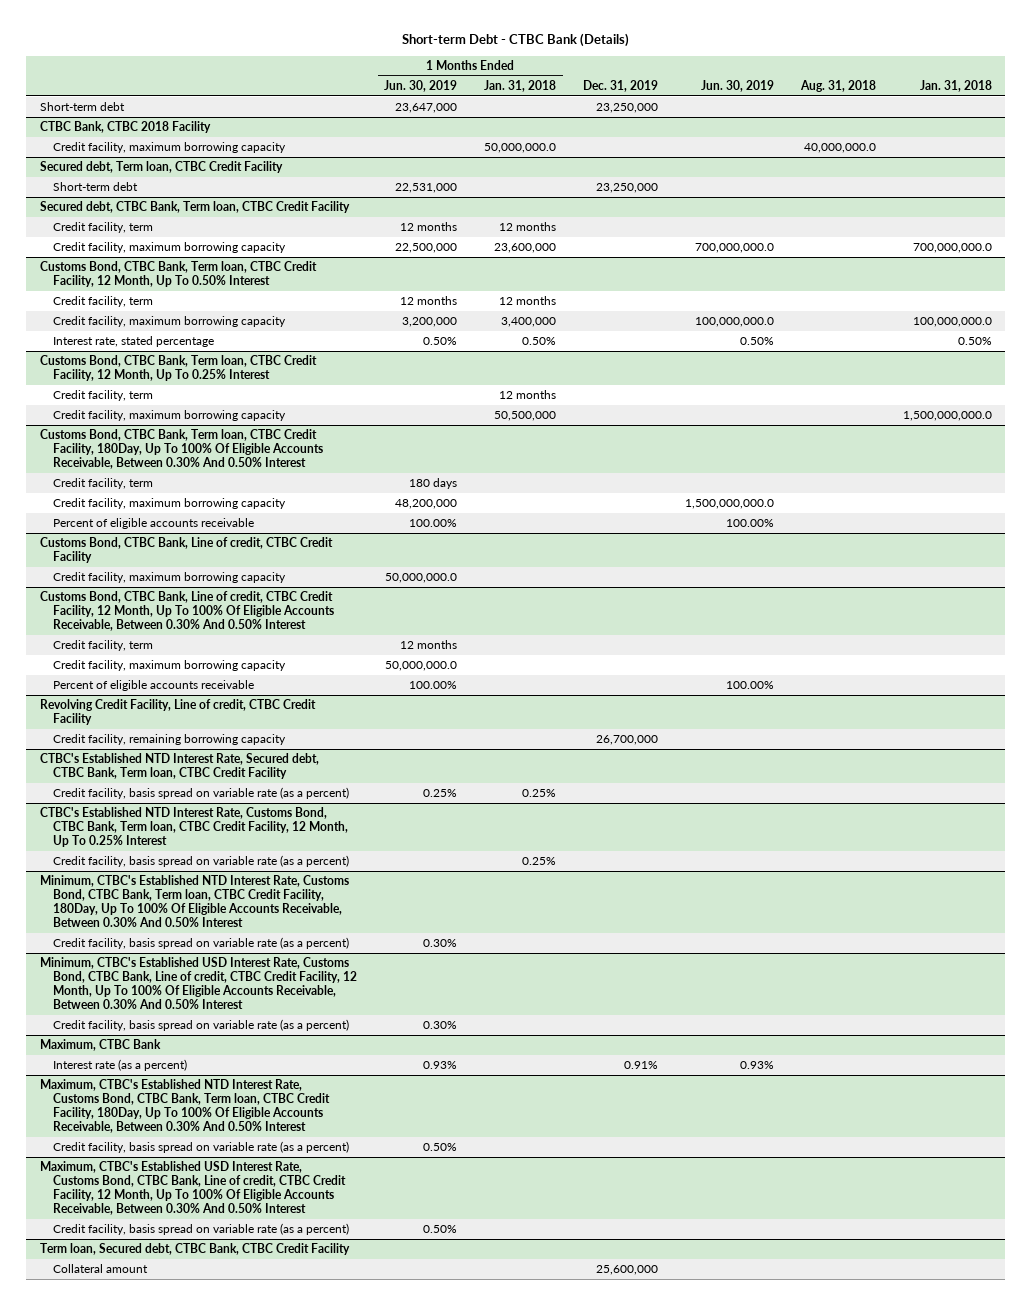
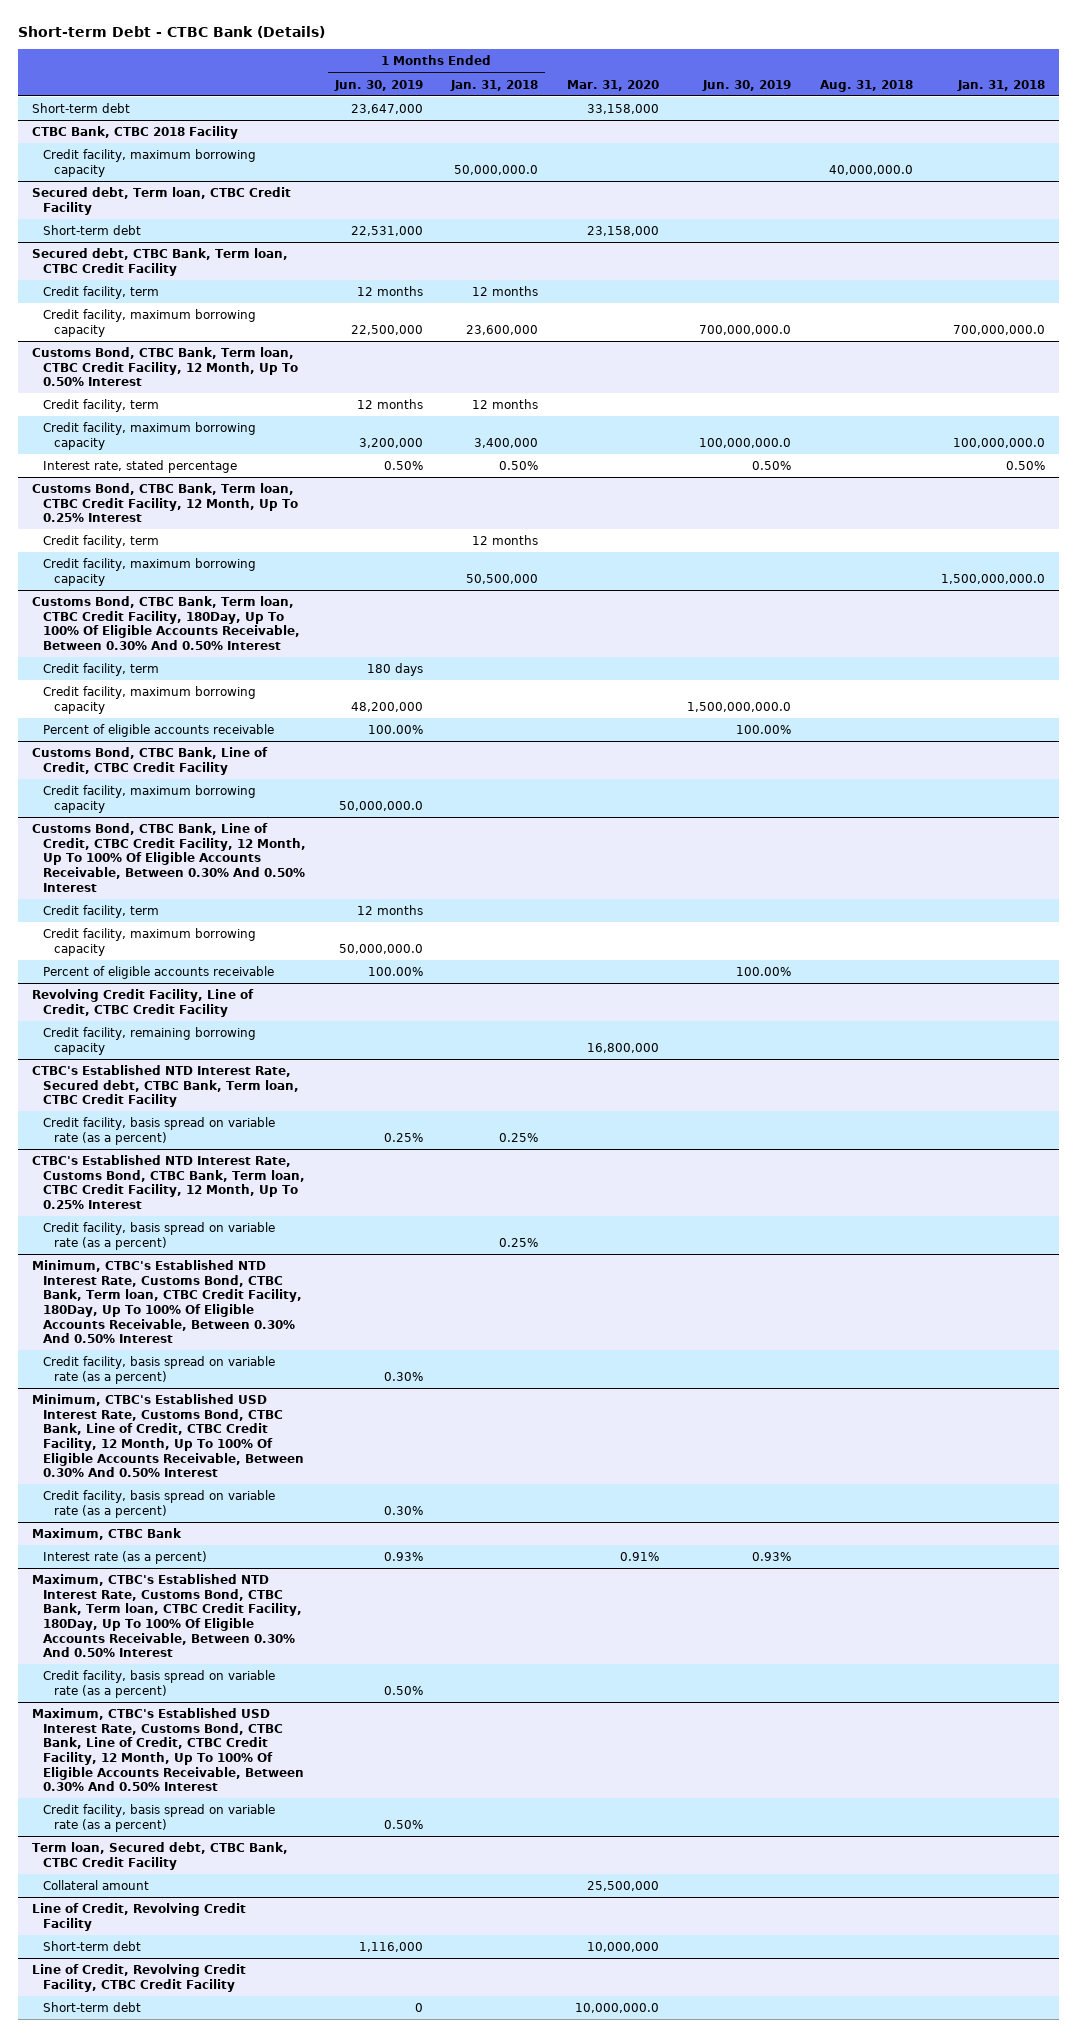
[583,79,659,92] Dec. 31, 2019 -> none
none -> [566,79,659,91] Mar. 31, 2020
[39,537,333,564] Customs Bond, CTBC Bank, Line of credit, CTBC Credit Facility -> [32,747,269,775] Customs Bond, CTBC Bank, Line of Credit, CTBC Credit Facility
[39,591,335,632] Customs Bond, CTBC Bank, Line of credit, CTBC Credit Facility, 12 Month, Up To 100% Of Eligible Accounts Receivable, Between 0.30% And 0.50% Interest -> [32,823,307,892] Customs Bond, CTBC Bank, Line of Credit, CTBC Credit Facility, 12 Month, Up To 100% Of Eligible Accounts Receivable, Between 0.30% And 0.50% Interest
[39,699,316,726] Revolving Credit Facility, Line of credit, CTBC Credit Facility -> [32,989,255,1017] Revolving Credit Facility, Line of Credit, CTBC Credit Facility
[39,957,358,1010] Minimum, CTBC's Established USD Interest Rate, Customs Bond, CTBC Bank, Line of credit, CTBC Credit Facility, 12 Month, Up To 100% Of Eligible Accounts Receivable, Between 0.30% And 0.50% Interest -> [32,1394,305,1478] Minimum, CTBC's Established USD Interest Rate, Customs Bond, CTBC Bank, Line of Credit, CTBC Credit Facility, 12 Month, Up To 100% Of Eligible Accounts Receivable, Between 0.30% And 0.50% Interest
[39,1161,347,1216] Maximum, CTBC's Established USD Interest Rate, Customs Bond, CTBC Bank, Line of credit, CTBC Credit Facility, 12 Month, Up To 100% Of Eligible Accounts Receivable, Between 0.30% And 0.50% Interest -> [32,1708,305,1792] Maximum, CTBC's Established USD Interest Rate, Customs Bond, CTBC Bank, Line of Credit, CTBC Credit Facility, 12 Month, Up To 100% Of Eligible Accounts Receivable, Between 0.30% And 0.50% Interest
none -> [32,1903,247,1931] Line of Credit, Revolving Credit Facility
none -> [43,1941,142,1952] Short-term debt
none -> [32,1964,247,1992] Line of Credit, Revolving Credit Facility, CTBC Credit Facility
none -> [43,2002,142,2013] Short-term debt

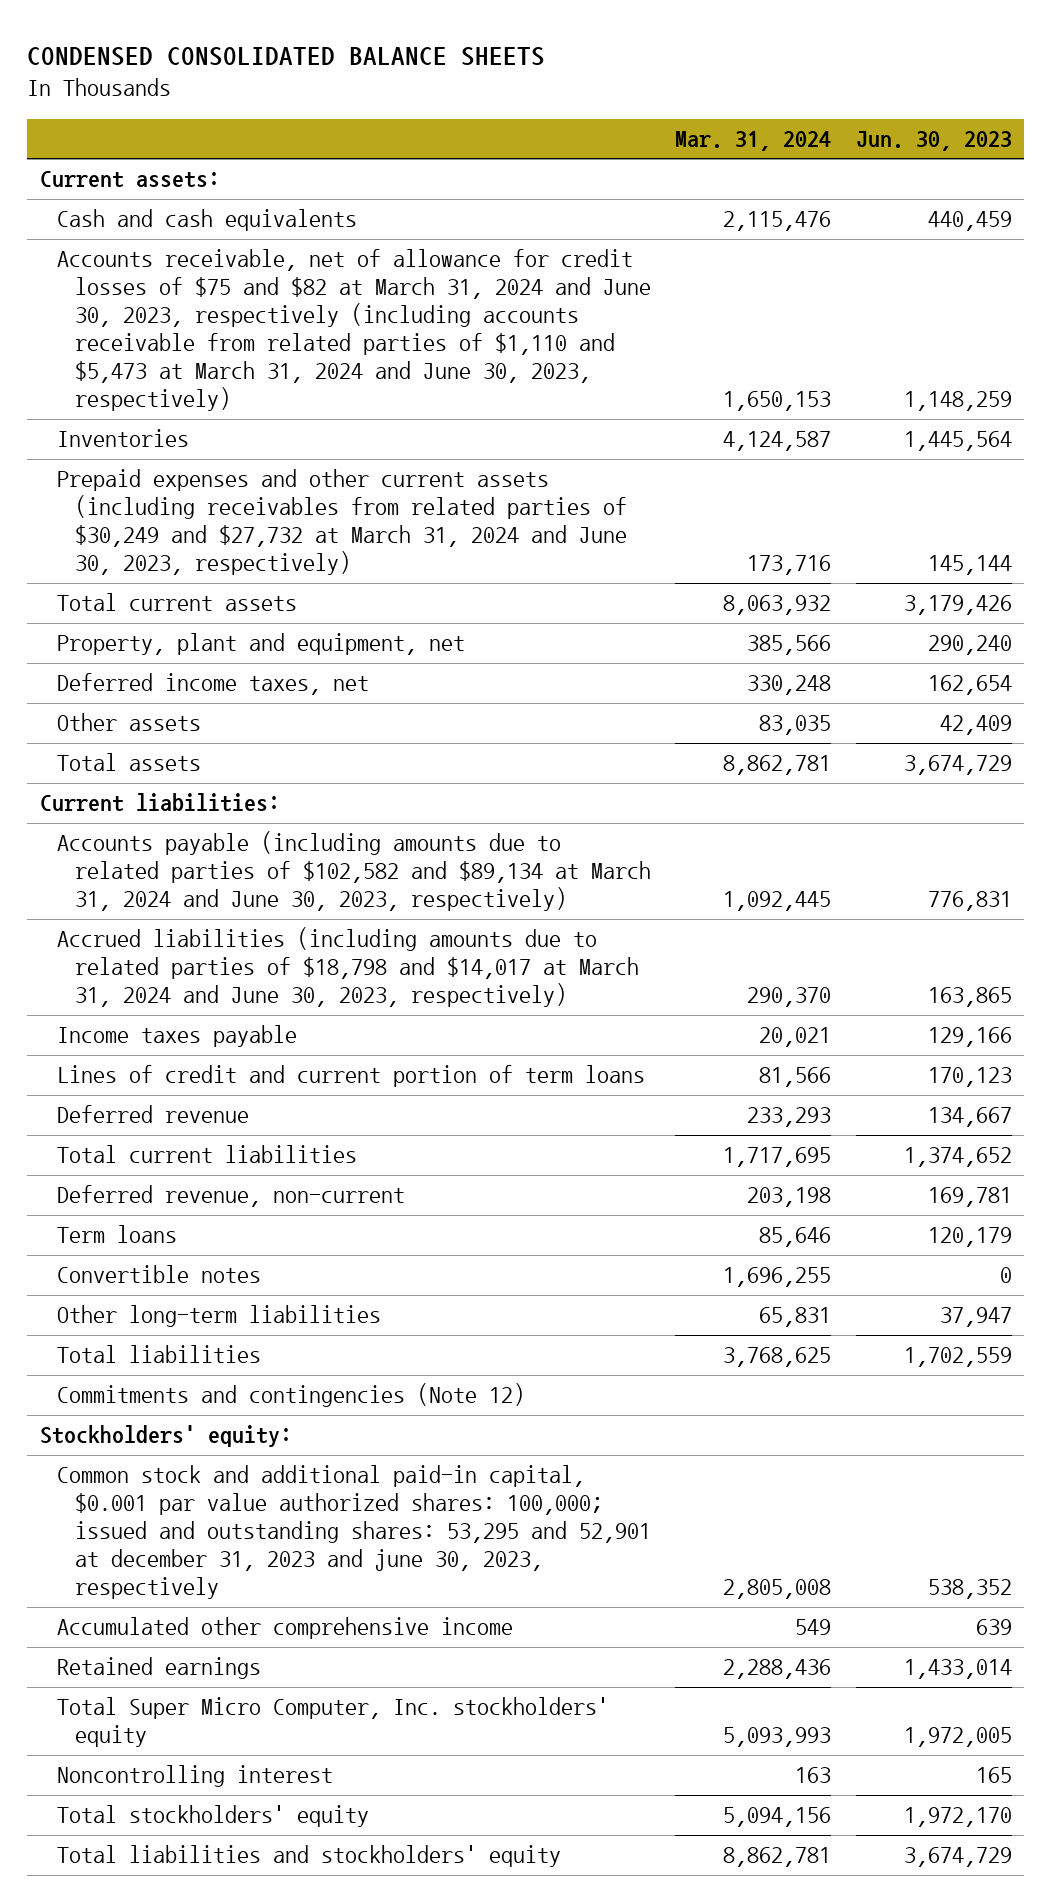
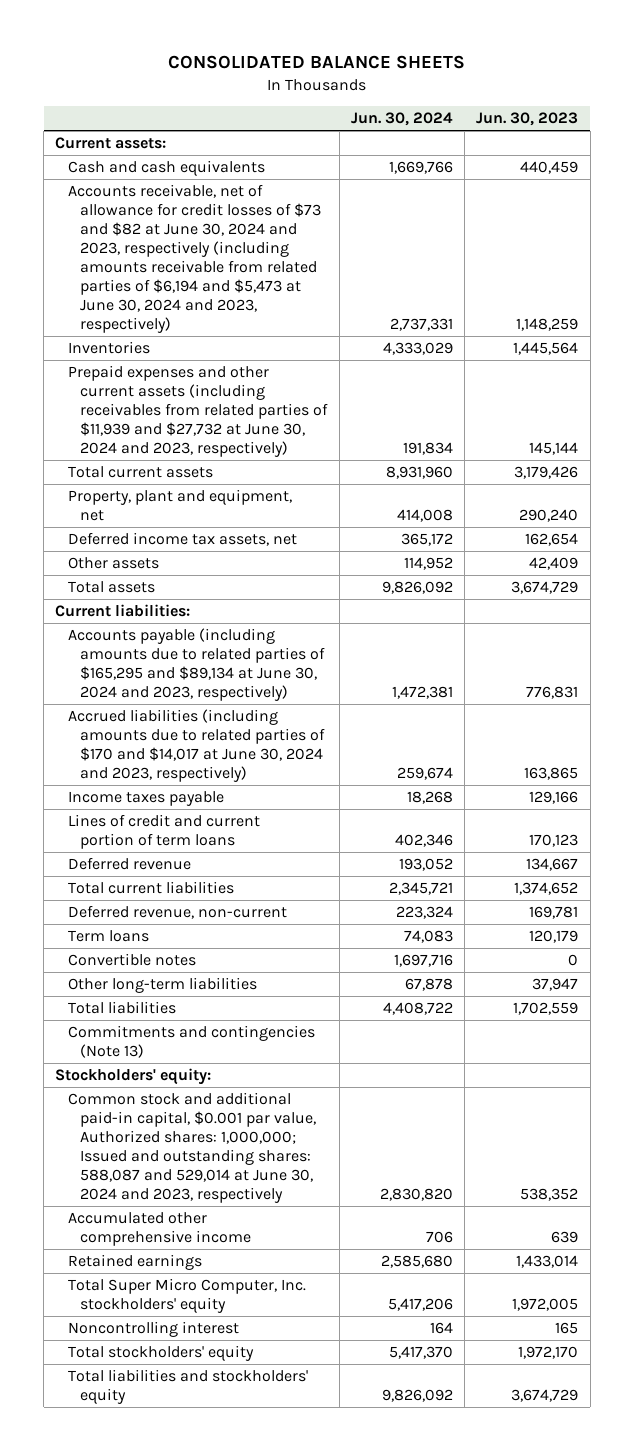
[27,46,546,66] CONDENSED CONSOLIDATED BALANCE SHEETS -> [167,55,465,70] CONSOLIDATED BALANCE SHEETS
[675,131,832,152] Mar. 31, 2024 -> none
none -> [350,112,453,127] Jun. 30, 2024
[57,249,651,412] Accounts receivable, net of allowance for credit losses of $75 and $82 at March 31, 2024 and June 30, 2023, respectively (including accounts receivable from related parties of $1,110 and $5,473 at March 31, 2024 and June 30, 2023, respectively) -> [67,184,322,333] Accounts receivable, net of allowance for credit losses of $73 and $82 at June 30, 2024 and 2023, respectively (including amounts receivable from related parties of $6,194 and $5,473 at June 30, 2024 and 2023, respectively)
[57,469,627,576] Prepaid expenses and other current assets (including receivables from related parties of $30,249 and $27,732 at March 31, 2024 and June 30, 2023, respectively) -> [67,365,329,457] Prepaid expenses and other current assets (including receivables from related parties of $11,939 and $27,732 at June 30, 2024 and 2023, respectively)
[57,673,370,696] Deferred income taxes, net -> [67,532,297,547] Deferred income tax assets, net
[57,831,651,912] Accounts payable (including amounts due to related parties of $102,582 and $89,134 at March 31, 2024 and June 30, 2023, respectively) -> [67,628,326,701] Accounts payable (including amounts due to related parties of $165,295 and $89,134 at June 30, 2024 and 2023, respectively)
[57,927,639,1008] Accrued liabilities (including amounts due to related parties of $18,798 and $14,017 at March 31, 2024 and June 30, 2023, respectively) -> [67,709,326,782] Accrued liabilities (including amounts due to related parties of $170 and $14,017 at June 30, 2024 and 2023, respectively)
[57,1383,526,1408] Commitments and contingencies (Note 12) -> [67,1025,315,1058] Commitments and contingencies (Note 13)
[57,1465,651,1600] Common stock and additional paid-in capital, $0.001 par value authorized shares: 100,000; issued and outstanding shares: 53,295 and 52,901 at december 31, 2023 and june 30, 2023, respectively -> [67,1092,317,1203] Common stock and additional paid-in capital, $0.001 par value, Authorized shares: 1,000,000; Issued and outstanding shares: 588,087 and 529,014 at June 30, 2024 and 2023, respectively

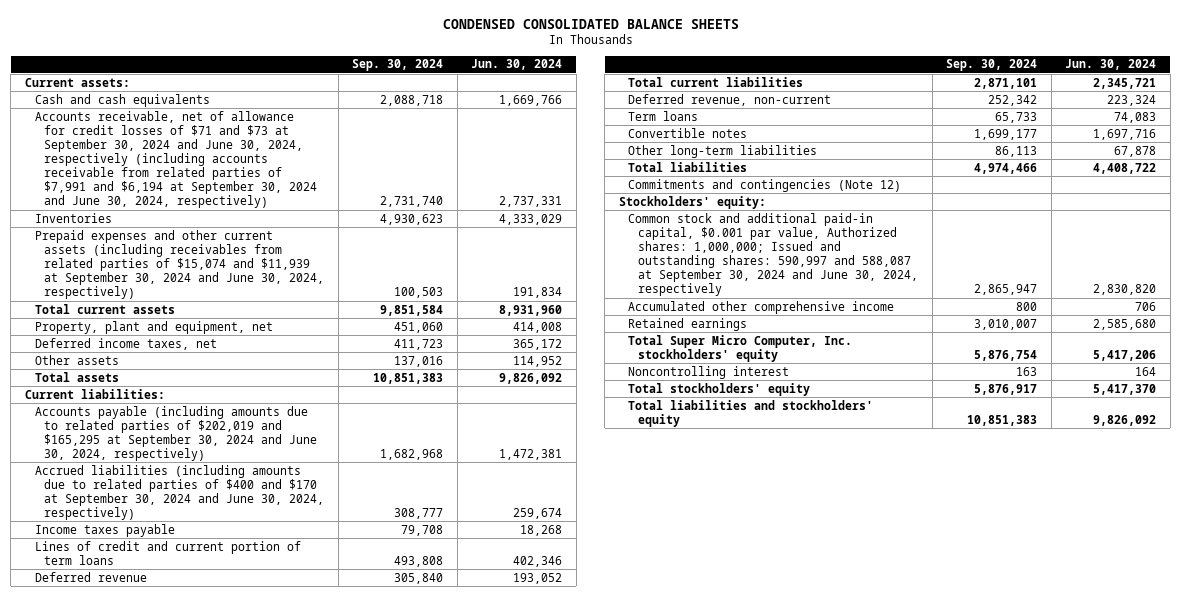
[167,55,465,70] CONSOLIDATED BALANCE SHEETS -> [442,18,739,29] CONDENSED CONSOLIDATED BALANCE SHEETS
[476,112,579,127] Jun. 30, 2023 -> none
none -> [352,59,444,72] Sep. 30, 2024
[67,184,322,333] Accounts receivable, net of allowance for credit losses of $73 and $82 at June 30, 2024 and 2023, respectively (including amounts receivable from related parties of $6,194 and $5,473 at June 30, 2024 and 2023, respectively) -> [34,110,318,209] Accounts receivable, net of allowance for credit losses of $71 and $73 at September 30, 2024 and June 30, 2024, respectively (including accounts receivable from related parties of $7,991 and $6,194 at September 30, 2024 and June 30, 2024, respectively)
[67,365,329,457] Prepaid expenses and other current assets (including receivables from related parties of $11,939 and $27,732 at June 30, 2024 and 2023, respectively) -> [34,229,325,300] Prepaid expenses and other current assets (including receivables from related parties of $15,074 and $11,939 at September 30, 2024 and June 30, 2024, respectively)
[67,532,297,547] Deferred income tax assets, net -> [34,337,217,350] Deferred income taxes, net
[67,628,326,701] Accounts payable (including amounts due to related parties of $165,295 and $89,134 at June 30, 2024 and 2023, respectively) -> [34,405,318,462] Accounts payable (including amounts due to related parties of $202,019 and $165,295 at September 30, 2024 and June 30, 2024, respectively)
[67,709,326,782] Accrued liabilities (including amounts due to related parties of $170 and $14,017 at June 30, 2024 and 2023, respectively) -> [34,464,325,521] Accrued liabilities (including amounts due to related parties of $400 and $170 at September 30, 2024 and June 30, 2024, respectively)
[67,1025,315,1058] Commitments and contingencies (Note 13) -> [628,178,902,192] Commitments and contingencies (Note 12)
[67,1092,317,1203] Common stock and additional paid-in capital, $0.001 par value, Authorized shares: 1,000,000; Issued and outstanding shares: 588,087 and 529,014 at June 30, 2024 and 2023, respectively -> [628,212,919,297] Common stock and additional paid-in capital, $0.001 par value, Authorized shares: 1,000,000; Issued and outstanding shares: 590,997 and 588,087 at September 30, 2024 and June 30, 2024, respectively

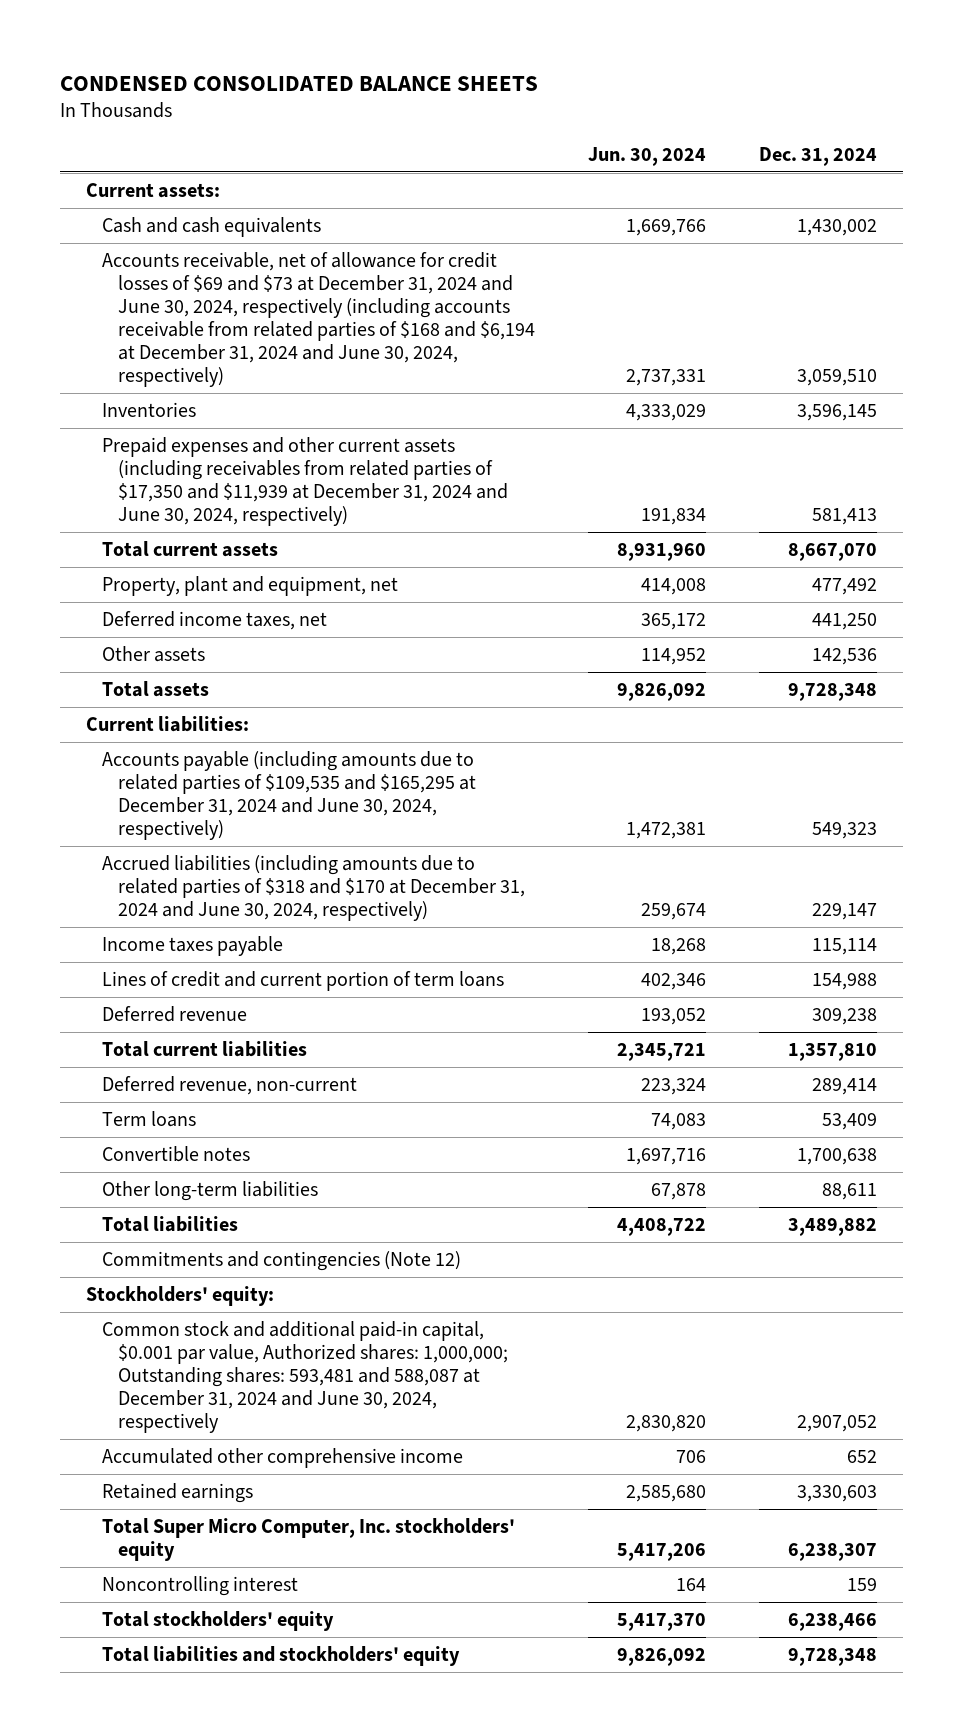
[352,59,444,72] Sep. 30, 2024 -> none
none -> [758,147,877,167] Dec. 31, 2024
[34,110,318,209] Accounts receivable, net of allowance for credit losses of $71 and $73 at September 30, 2024 and June 30, 2024, respectively (including accounts receivable from related parties of $7,991 and $6,194 at September 30, 2024 and June 30, 2024, respectively) -> [102,251,536,387] Accounts receivable, net of allowance for credit losses of $69 and $73 at December 31, 2024 and June 30, 2024, respectively (including accounts receivable from related parties of $168 and $6,194 at December 31, 2024 and June 30, 2024, respectively)
[34,229,325,300] Prepaid expenses and other current assets (including receivables from related parties of $15,074 and $11,939 at September 30, 2024 and June 30, 2024, respectively) -> [102,436,509,526] Prepaid expenses and other current assets (including receivables from related parties of $17,350 and $11,939 at December 31, 2024 and June 30, 2024, respectively)
[34,405,318,462] Accounts payable (including amounts due to related parties of $202,019 and $165,295 at September 30, 2024 and June 30, 2024, respectively) -> [102,750,477,840] Accounts payable (including amounts due to related parties of $109,535 and $165,295 at December 31, 2024 and June 30, 2024, respectively)
[34,464,325,521] Accrued liabilities (including amounts due to related parties of $400 and $170 at September 30, 2024 and June 30, 2024, respectively) -> [102,854,526,921] Accrued liabilities (including amounts due to related parties of $318 and $170 at December 31, 2024 and June 30, 2024, respectively)
[628,212,919,297] Common stock and additional paid-in capital, $0.001 par value, Authorized shares: 1,000,000; Issued and outstanding shares: 590,997 and 588,087 at September 30, 2024 and June 30, 2024, respectively -> [102,1320,509,1433] Common stock and additional paid-in capital, $0.001 par value, Authorized shares: 1,000,000; Outstanding shares: 593,481 and 588,087 at December 31, 2024 and June 30, 2024, respectively

